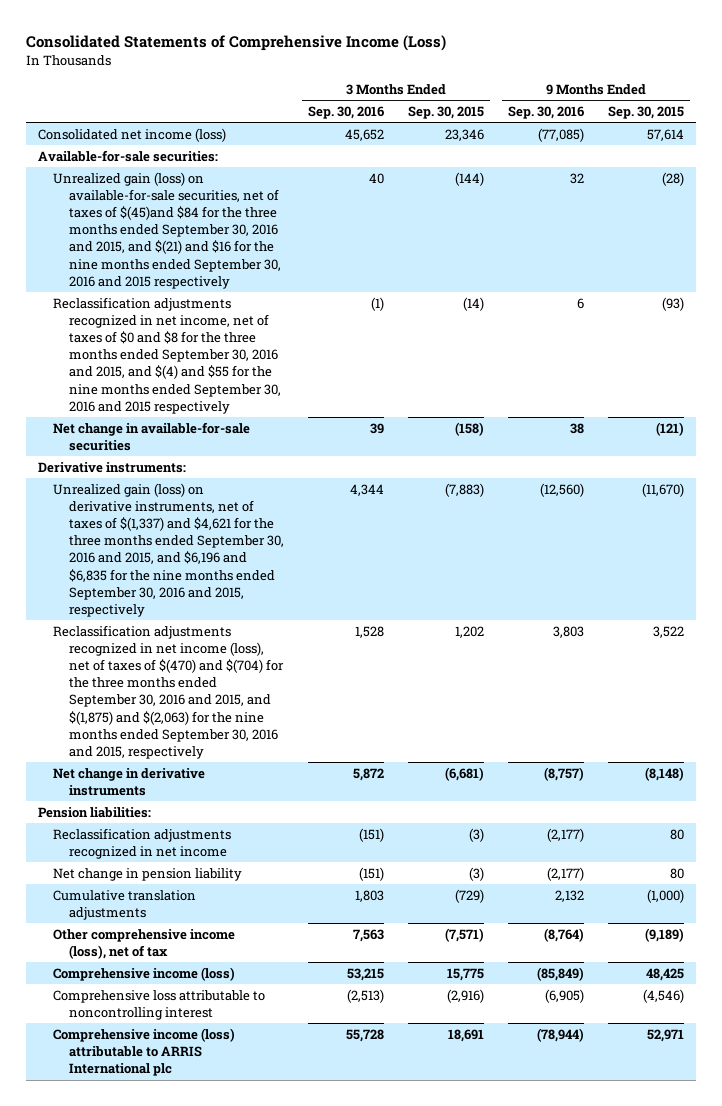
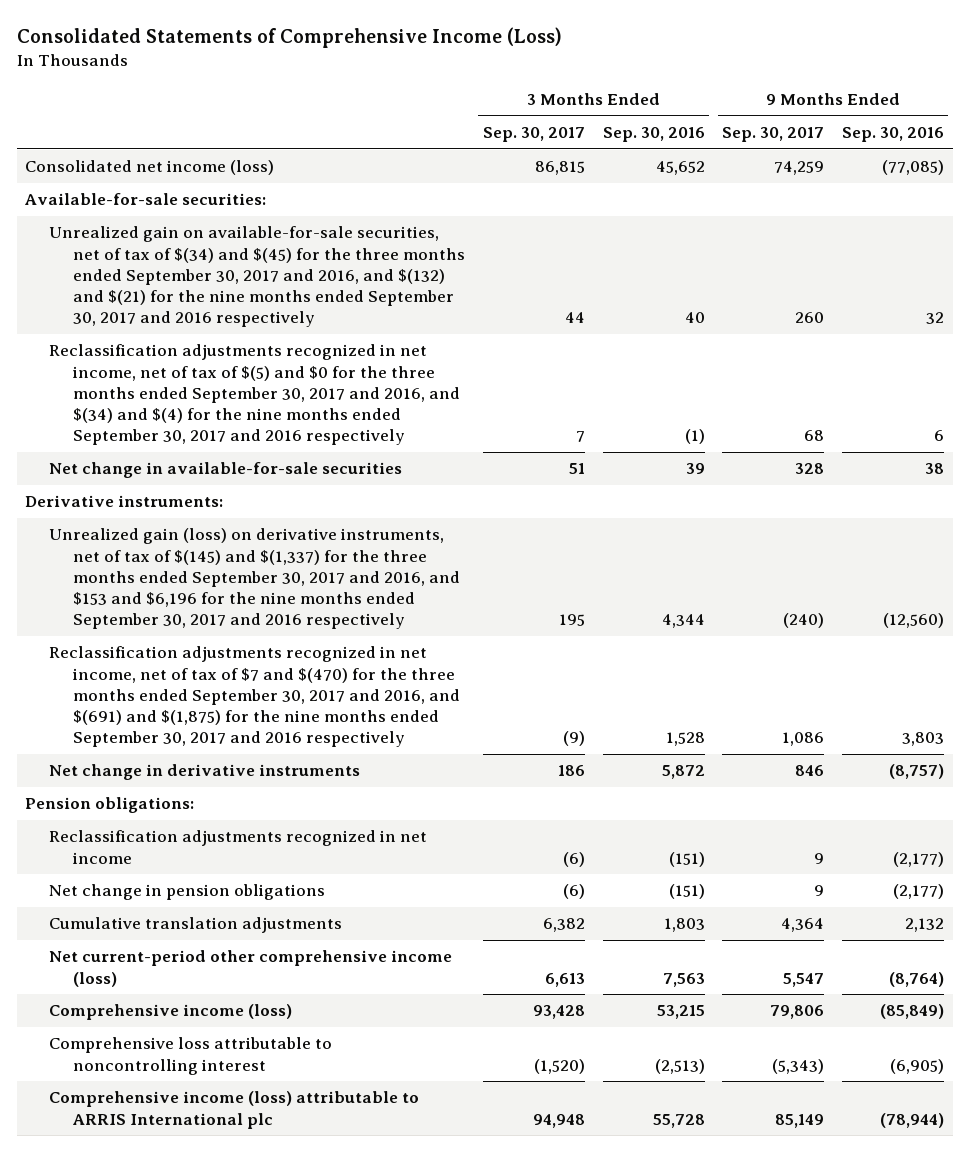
[407,105,484,119] Sep. 30, 2015 -> none
[607,105,684,119] Sep. 30, 2015 -> none
none -> [482,127,585,143] Sep. 30, 2017
none -> [722,127,825,143] Sep. 30, 2017
[53,171,281,289] Unrealized gain (loss) on available-for-sale securities, net of taxes of $(45)and $84 for the three months ended September 30, 2016 and 2015, and $(21) and $16 for the nine months ended September 30, 2016 and 2015 respectively -> [49,226,466,328] Unrealized gain on available-for-sale securities, net of tax of $(34) and $(45) for the three months ended September 30, 2017 and 2016, and $(132) and $(21) for the nine months ended September 30, 2017 and 2016 respectively
[53,296,281,414] Reclassification adjustments recognized in net income, net of taxes of $0 and $8 for the three months ended September 30, 2016 and 2015, and $(4) and $55 for the nine months ended September 30, 2016 and 2015 respectively -> [49,344,461,446] Reclassification adjustments recognized in net income, net of tax of $(5) and $0 for the three months ended September 30, 2017 and 2016, and $(34) and $(4) for the nine months ended September 30, 2017 and 2016 respectively
[53,482,284,617] Unrealized gain (loss) on derivative instruments, net of taxes of $(1,337) and $4,621 for the three months ended September 30, 2016 and 2015, and $6,196 and $6,835 for the nine months ended September 30, 2016 and 2015, respectively -> [49,528,461,630] Unrealized gain (loss) on derivative instruments, net of tax of $(145) and $(1,337) for the three months ended September 30, 2017 and 2016, and $153 and $6,196 for the nine months ended September 30, 2017 and 2016 respectively
[53,624,284,759] Reclassification adjustments recognized in net income (loss), net of taxes of $(470) and $(704) for the three months ended September 30, 2016 and 2015, and $(1,875) and $(2,063) for the nine months ended September 30, 2016 and 2015, respectively -> [49,646,461,748] Reclassification adjustments recognized in net income, net of tax of $7 and $(470) for the three months ended September 30, 2017 and 2016, and $(691) and $(1,875) for the nine months ended September 30, 2017 and 2016 respectively
[38,806,152,818] Pension liabilities: -> [25,797,195,814] Pension obligations:
[53,867,243,881] Net change in pension liability -> [49,884,326,901] Net change in pension obligations
[53,928,236,960] Other comprehensive income (loss), net of tax -> [49,950,453,987] Net current-period other comprehensive income (loss)

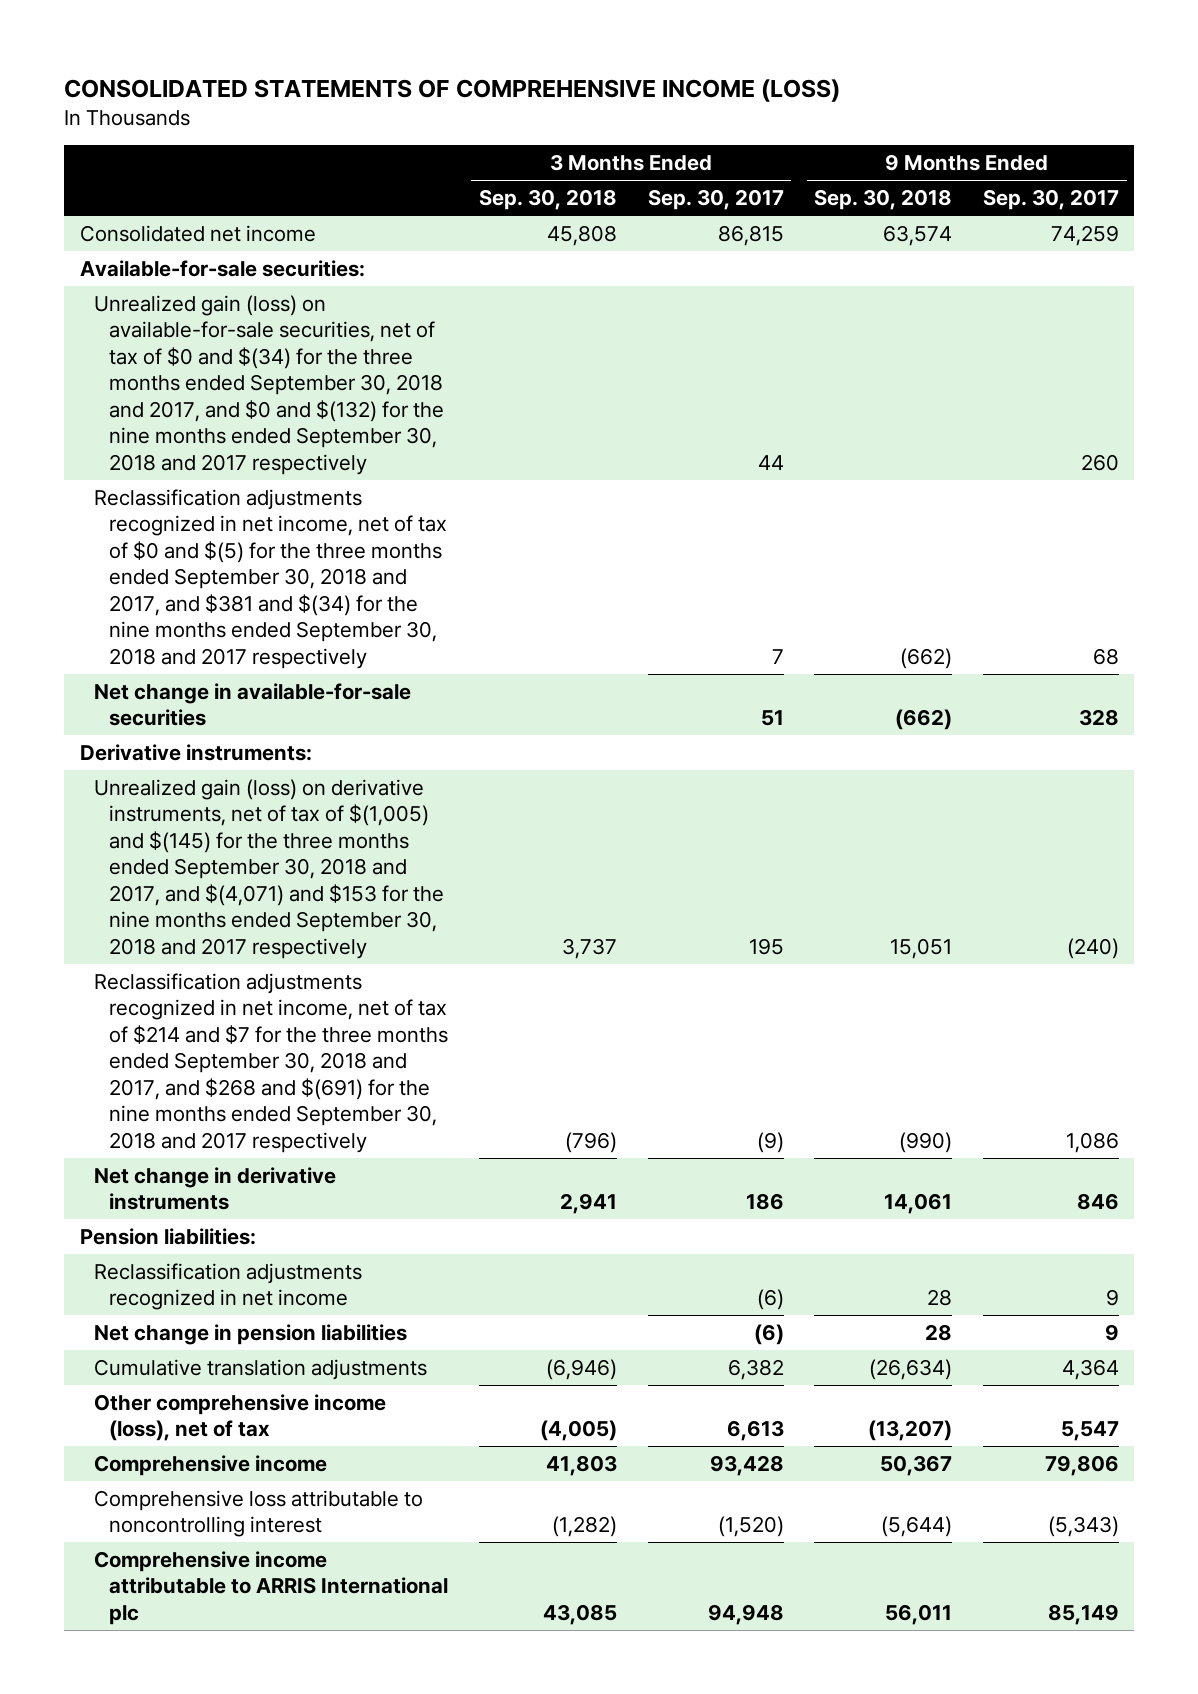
[16,26,562,48] Consolidated Statements of Comprehensive Income (Loss) -> [64,78,841,102] CONSOLIDATED STATEMENTS OF COMPREHENSIVE INCOME (LOSS)
[602,127,705,143] Sep. 30, 2016 -> none
[841,127,944,143] Sep. 30, 2016 -> none
none -> [479,189,618,211] Sep. 30, 2018
none -> [814,189,953,211] Sep. 30, 2018
[25,160,275,176] Consolidated net income (loss) -> [79,224,316,242] Consolidated net income
[49,226,466,328] Unrealized gain on available-for-sale securities, net of tax of $(34) and $(45) for the three months ended September 30, 2017 and 2016, and $(132) and $(21) for the nine months ended September 30, 2017 and 2016 respectively -> [94,294,445,475] Unrealized gain (loss) on available-for-sale securities, net of tax of $0 and $(34) for the three months ended September 30, 2018 and 2017, and $0 and $(132) for the nine months ended September 30, 2018 and 2017 respectively
[49,344,461,446] Reclassification adjustments recognized in net income, net of tax of $(5) and $0 for the three months ended September 30, 2017 and 2016, and $(34) and $(4) for the nine months ended September 30, 2017 and 2016 respectively -> [94,488,448,669] Reclassification adjustments recognized in net income, net of tax of $0 and $(5) for the three months ended September 30, 2018 and 2017, and $381 and $(34) for the nine months ended September 30, 2018 and 2017 respectively
[49,528,461,630] Unrealized gain (loss) on derivative instruments, net of tax of $(145) and $(1,337) for the three months ended September 30, 2017 and 2016, and $153 and $6,196 for the nine months ended September 30, 2017 and 2016 respectively -> [94,778,445,959] Unrealized gain (loss) on derivative instruments, net of tax of $(1,005) and $(145) for the three months ended September 30, 2018 and 2017, and $(4,071) and $153 for the nine months ended September 30, 2018 and 2017 respectively
[49,646,461,748] Reclassification adjustments recognized in net income, net of tax of $7 and $(470) for the three months ended September 30, 2017 and 2016, and $(691) and $(1,875) for the nine months ended September 30, 2017 and 2016 respectively -> [94,972,449,1153] Reclassification adjustments recognized in net income, net of tax of $214 and $7 for the three months ended September 30, 2018 and 2017, and $268 and $(691) for the nine months ended September 30, 2018 and 2017 respectively
[25,797,195,814] Pension obligations: -> [79,1227,256,1245] Pension liabilities:
[49,884,326,901] Net change in pension obligations -> [94,1323,408,1345] Net change in pension liabilities
[49,950,453,987] Net current-period other comprehensive income (loss) -> [94,1393,387,1442] Other comprehensive income (loss), net of tax
[49,1004,293,1021] Comprehensive income (loss) -> [94,1454,328,1476] Comprehensive income
[49,1091,420,1129] Comprehensive income (loss) attributable to ARRIS International plc -> [94,1550,449,1625] Comprehensive income attributable to ARRIS International plc

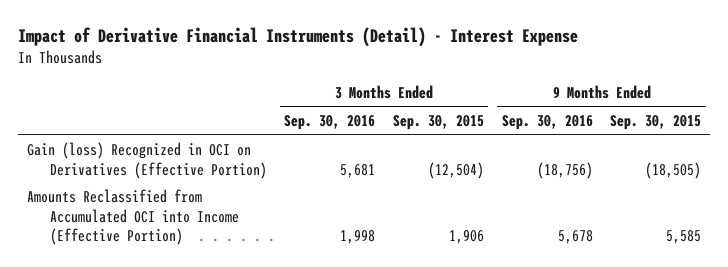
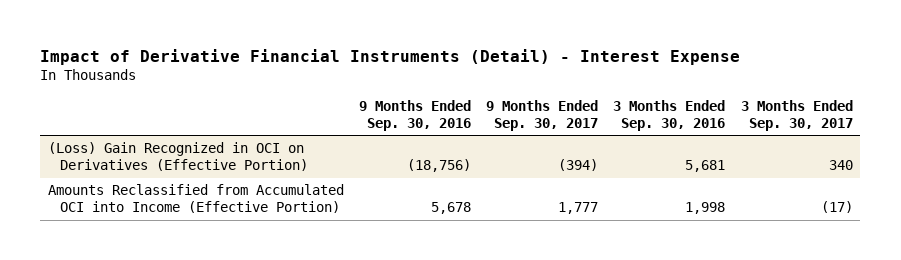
[392,115,484,131] Sep. 30, 2015 -> none
[610,115,702,131] Sep. 30, 2015 -> none
none -> [486,99,599,131] 9 Months Ended Sep. 30, 2017
none -> [740,99,853,131] 3 Months Ended Sep. 30, 2017
[26,142,267,179] Gain (loss) Recognized in OCI on Derivatives (Effective Portion) -> [47,142,309,172] (Loss) Gain Recognized in OCI on Derivatives (Effective Portion)

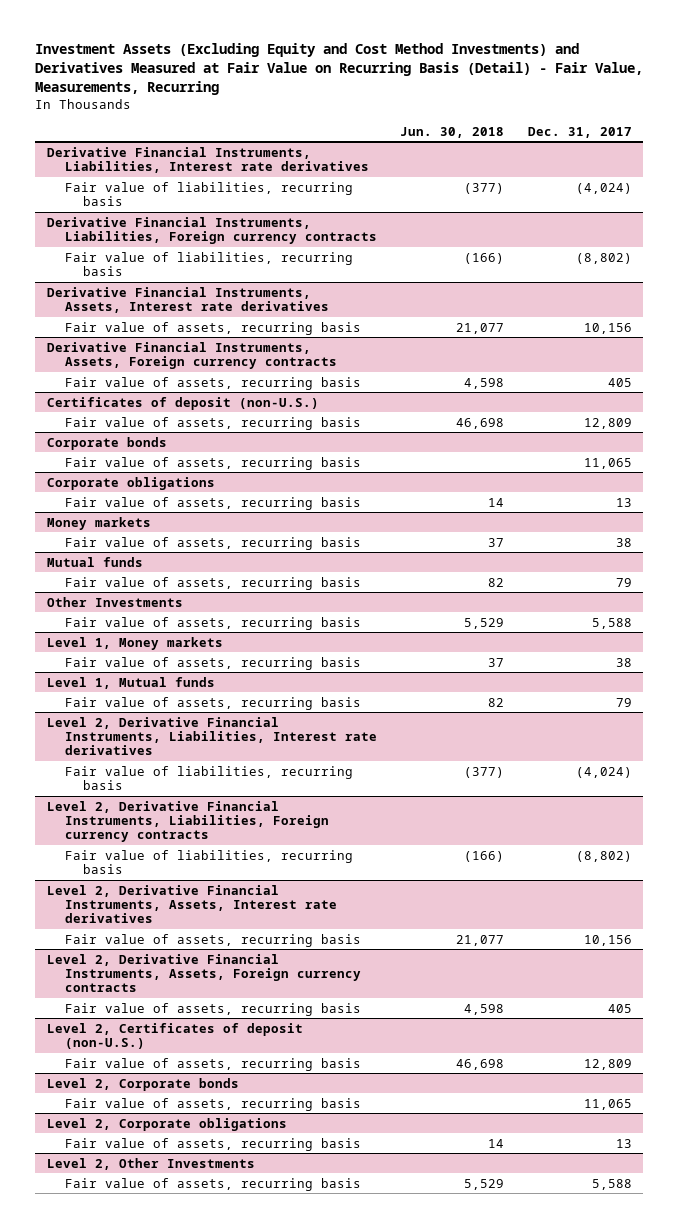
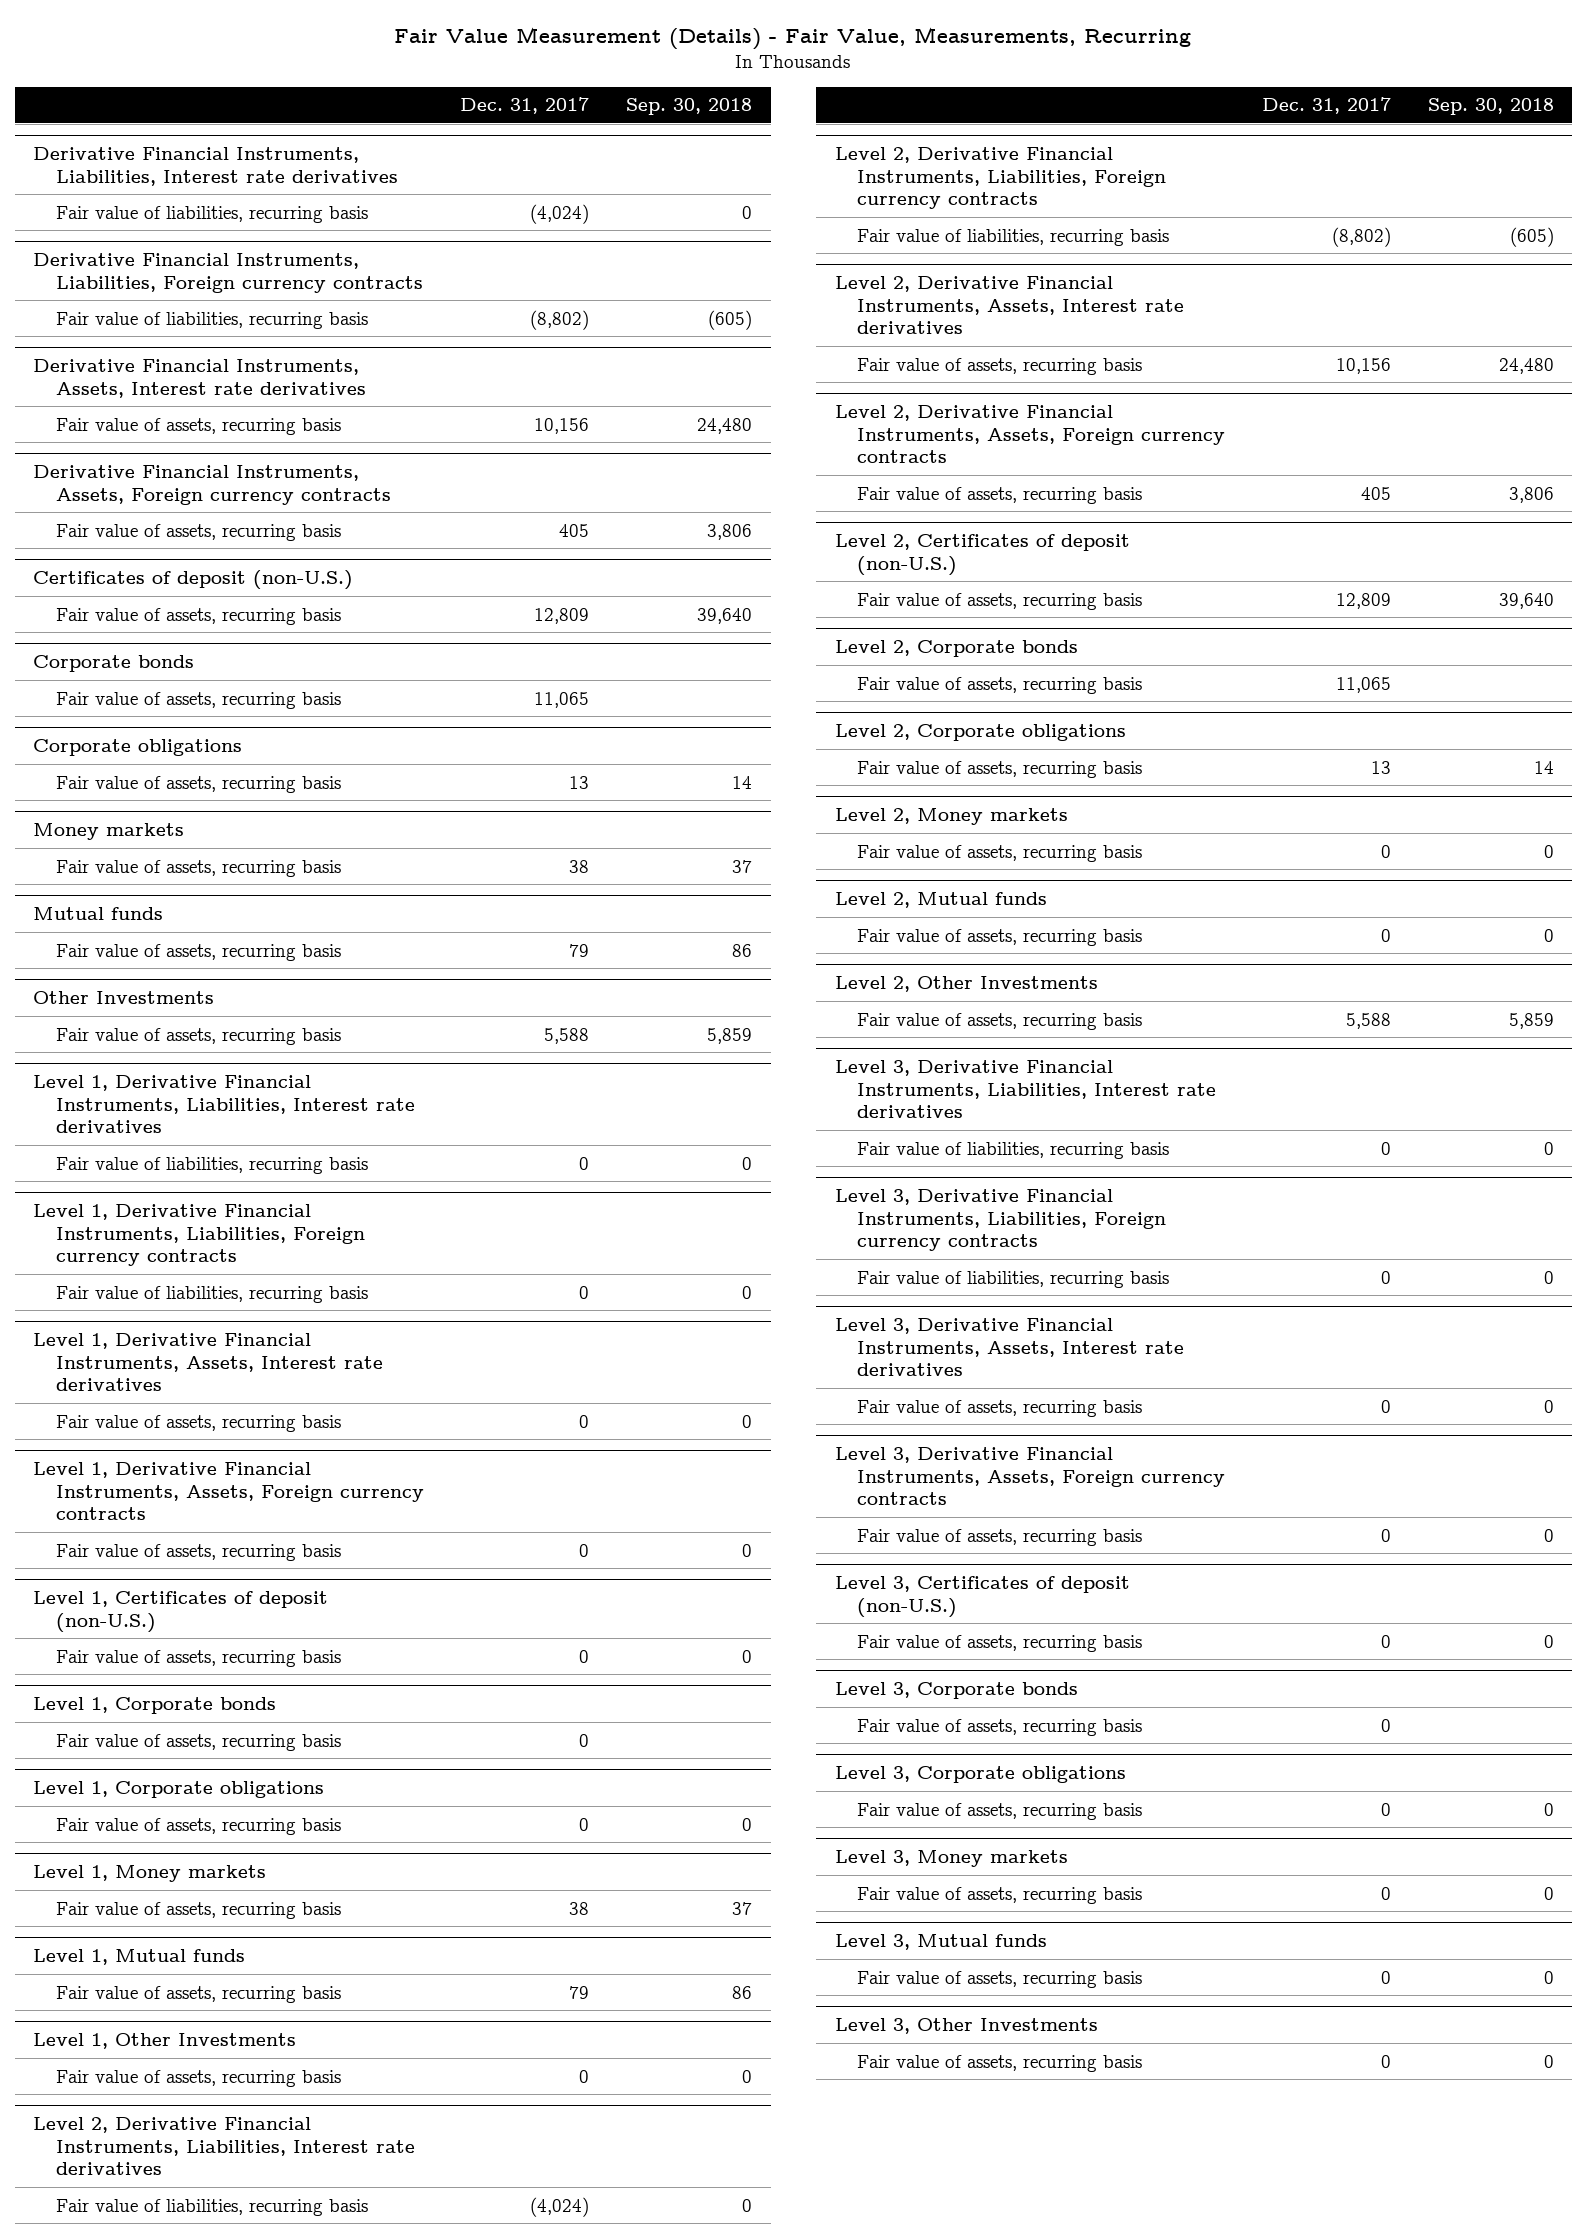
[34,43,643,96] Investment Assets (Excluding Equity and Cost Method Investments) and Derivatives Measured at Fair Value on Recurring Basis (Detail) - Fair Value, Measurements, Recurring -> [394,27,1192,51] Fair Value Measurement (Details) - Fair Value, Measurements, Recurring
[400,126,505,138] Jun. 30, 2018 -> none
none -> [626,98,753,116] Sep. 30, 2018
none -> [33,1074,415,1134] Level 1, Derivative Financial Instruments, Liabilities, Interest rate derivatives
none -> [55,1156,368,1174] Fair value of liabilities, recurring basis
none -> [33,1203,365,1267] Level 1, Derivative Financial Instruments, Liabilities, Foreign currency contracts
none -> [55,1285,368,1303] Fair value of liabilities, recurring basis
none -> [33,1332,383,1392] Level 1, Derivative Financial Instruments, Assets, Interest rate derivatives
none -> [55,1414,341,1432] Fair value of assets, recurring basis
none -> [33,1461,424,1521] Level 1, Derivative Financial Instruments, Assets, Foreign currency contracts
none -> [55,1543,341,1561] Fair value of assets, recurring basis
none -> [33,1590,329,1633] Level 1, Certificates of deposit (non-U.S.)
none -> [55,1649,341,1667] Fair value of assets, recurring basis
none -> [33,1696,277,1714] Level 1, Corporate bonds
none -> [55,1733,341,1751] Fair value of assets, recurring basis
none -> [33,1780,325,1798] Level 1, Corporate obligations
none -> [55,1817,341,1835] Fair value of assets, recurring basis
none -> [33,2032,297,2049] Level 1, Other Investments
none -> [55,2069,341,2087] Fair value of assets, recurring basis
none -> [834,807,1068,825] Level 2, Money markets
none -> [857,844,1143,862] Fair value of assets, recurring basis
none -> [834,891,1047,908] Level 2, Mutual funds
none -> [857,928,1143,946] Fair value of assets, recurring basis
none -> [834,1059,1217,1119] Level 3, Derivative Financial Instruments, Liabilities, Interest rate derivatives
none -> [857,1141,1170,1159] Fair value of liabilities, recurring basis
none -> [834,1188,1167,1252] Level 3, Derivative Financial Instruments, Liabilities, Foreign currency contracts
none -> [857,1270,1170,1288] Fair value of liabilities, recurring basis
none -> [834,1317,1185,1377] Level 3, Derivative Financial Instruments, Assets, Interest rate derivatives
none -> [857,1399,1143,1417] Fair value of assets, recurring basis
none -> [834,1446,1226,1506] Level 3, Derivative Financial Instruments, Assets, Foreign currency contracts
none -> [857,1528,1143,1546] Fair value of assets, recurring basis
none -> [834,1575,1130,1618] Level 3, Certificates of deposit (non-U.S.)
none -> [857,1634,1143,1652] Fair value of assets, recurring basis
none -> [834,1681,1078,1699] Level 3, Corporate bonds
none -> [857,1718,1143,1736] Fair value of assets, recurring basis
none -> [834,1765,1126,1783] Level 3, Corporate obligations
none -> [857,1802,1143,1820] Fair value of assets, recurring basis
none -> [834,1849,1068,1867] Level 3, Money markets
none -> [857,1886,1143,1904] Fair value of assets, recurring basis
none -> [834,1933,1047,1950] Level 3, Mutual funds
none -> [857,1970,1143,1988] Fair value of assets, recurring basis
none -> [834,2017,1098,2034] Level 3, Other Investments
none -> [857,2054,1143,2072] Fair value of assets, recurring basis

